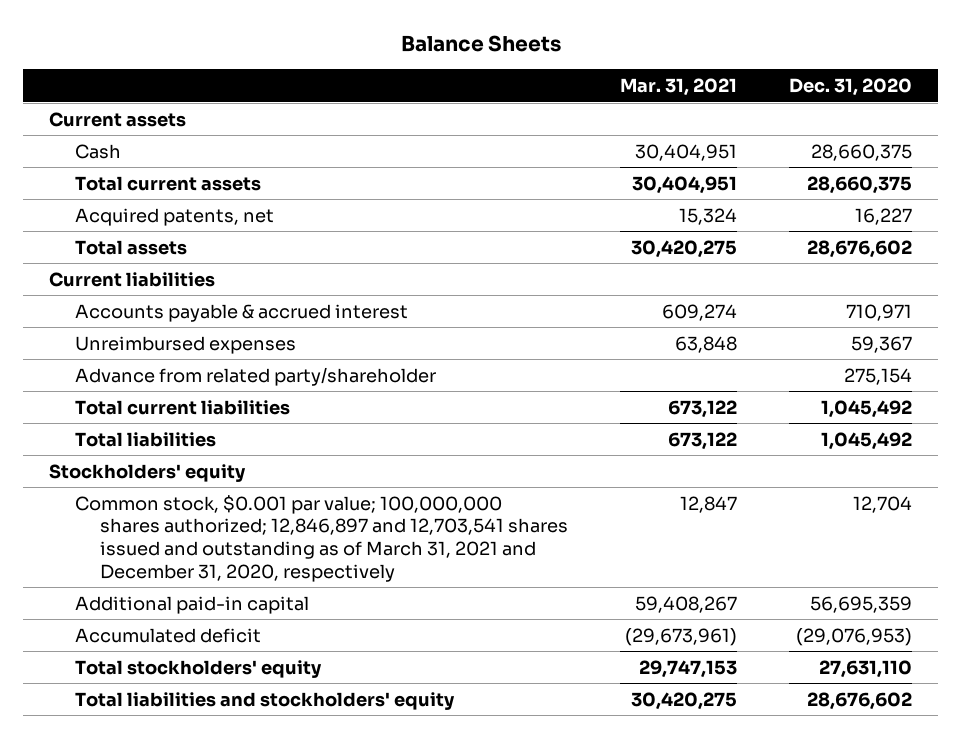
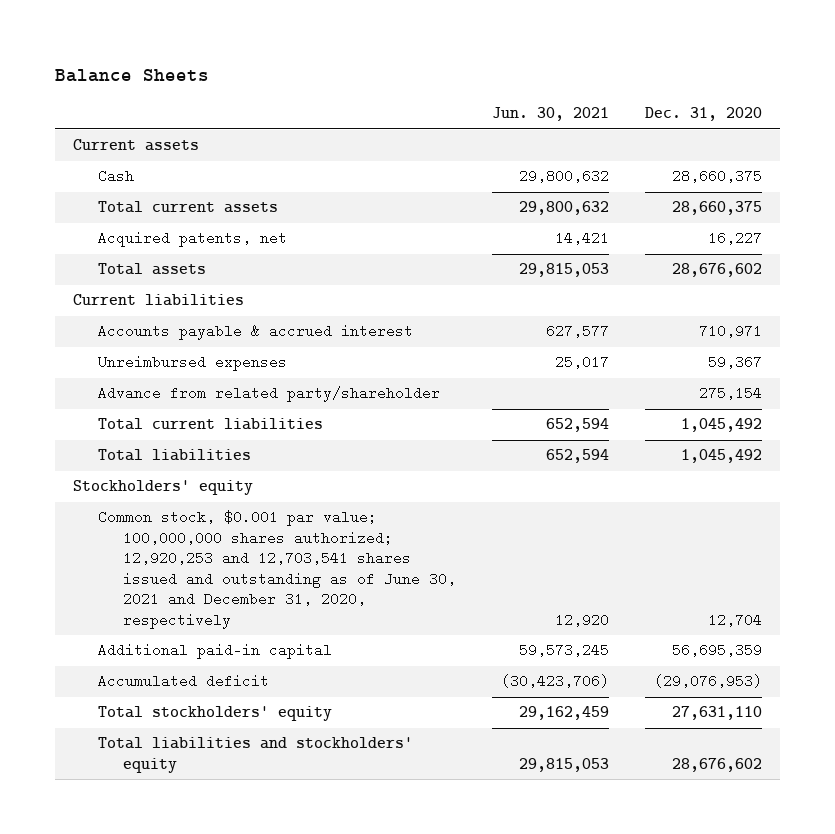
[620,77,738,96] Mar. 31, 2021 -> none
none -> [492,107,610,122] Jun. 30, 2021
[74,494,568,582] Common stock, $0.001 par value; 100,000,000 shares authorized; 12,846,897 and 12,703,541 shares issued and outstanding as of March 31, 2021 and December 31, 2020, respectively -> [98,510,457,629] Common stock, $0.001 par value; 100,000,000 shares authorized; 12,920,253 and 12,703,541 shares issued and outstanding as of June 30, 2021 and December 31, 2020, respectively

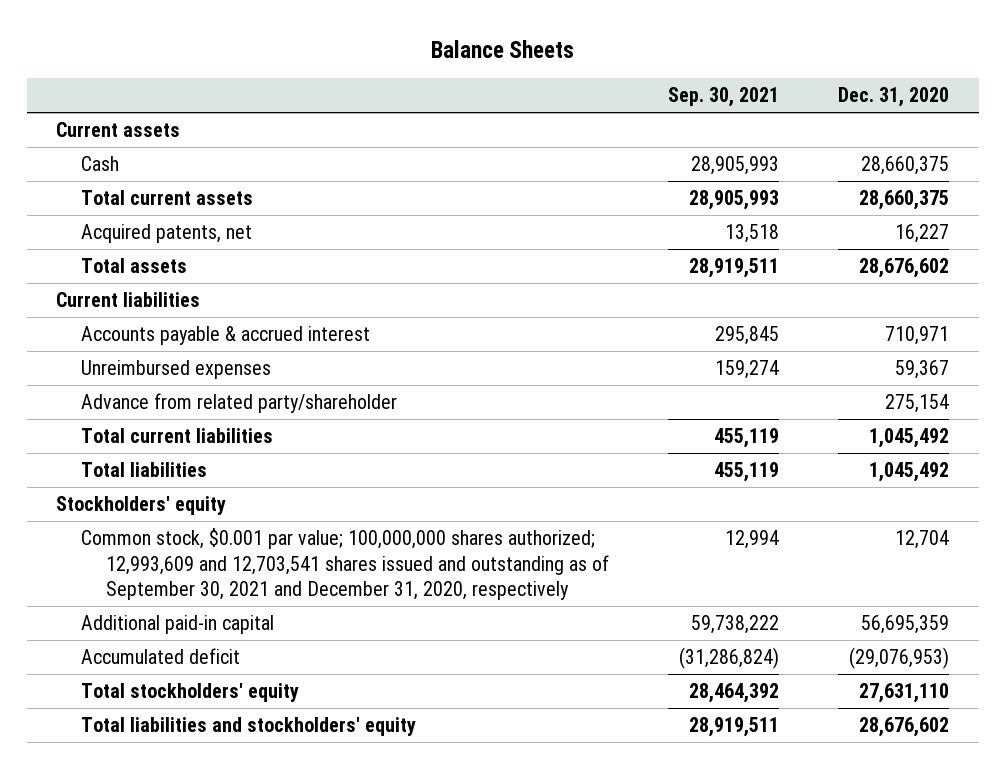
[492,107,610,122] Jun. 30, 2021 -> none
none -> [667,87,779,108] Sep. 30, 2021
[98,510,457,629] Common stock, $0.001 par value; 100,000,000 shares authorized; 12,920,253 and 12,703,541 shares issued and outstanding as of June 30, 2021 and December 31, 2020, respectively -> [80,528,609,601] Common stock, $0.001 par value; 100,000,000 shares authorized; 12,993,609 and 12,703,541 shares issued and outstanding as of September 30, 2021 and December 31, 2020, respectively

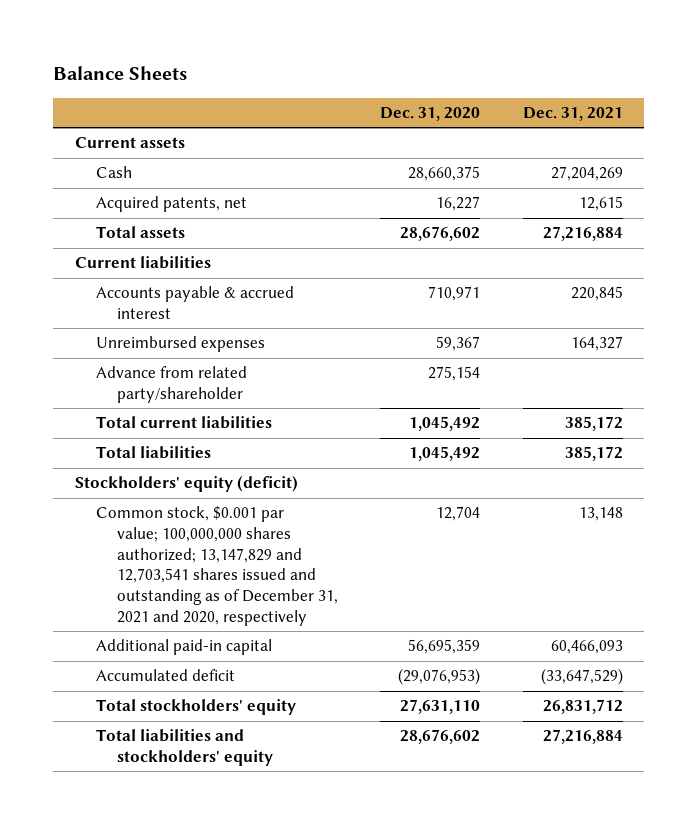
[667,87,779,108] Sep. 30, 2021 -> none
none -> [522,107,623,122] Dec. 31, 2021
[80,190,253,206] Total current assets -> none
[56,496,227,516] Stockholders' equity -> [74,475,298,493] Stockholders' equity (deficit)
[80,528,609,601] Common stock, $0.001 par value; 100,000,000 shares authorized; 12,993,609 and 12,703,541 shares issued and outstanding as of September 30, 2021 and December 31, 2020, respectively -> [95,506,338,626] Common stock, $0.001 par value; 100,000,000 shares authorized; 13,147,829 and 12,703,541 shares issued and outstanding as of December 31, 2021 and 2020, respectively

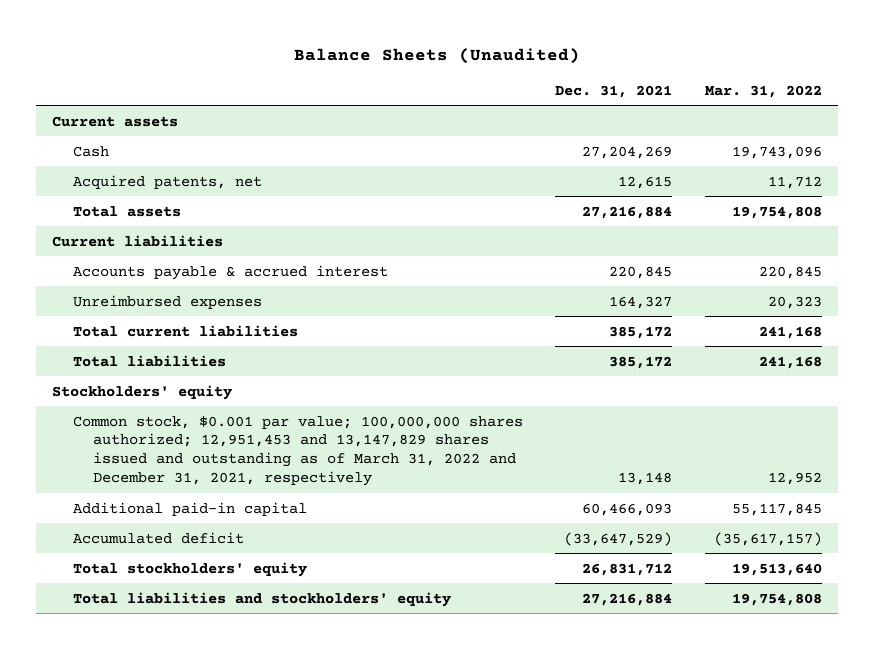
[53,66,188,81] Balance Sheets -> [293,47,580,64] Balance Sheets (Unaudited)
[380,107,481,122] Dec. 31, 2020 -> none
none -> [704,84,822,98] Mar. 31, 2022
[95,366,247,404] Advance from related party/shareholder -> none
[74,475,298,493] Stockholders' equity (deficit) -> [52,384,233,400] Stockholders' equity
[95,506,338,626] Common stock, $0.001 par value; 100,000,000 shares authorized; 13,147,829 and 12,703,541 shares issued and outstanding as of December 31, 2021 and 2020, respectively -> [72,415,523,486] Common stock, $0.001 par value; 100,000,000 shares authorized; 12,951,453 and 13,147,829 shares issued and outstanding as of March 31, 2022 and December 31, 2021, respectively

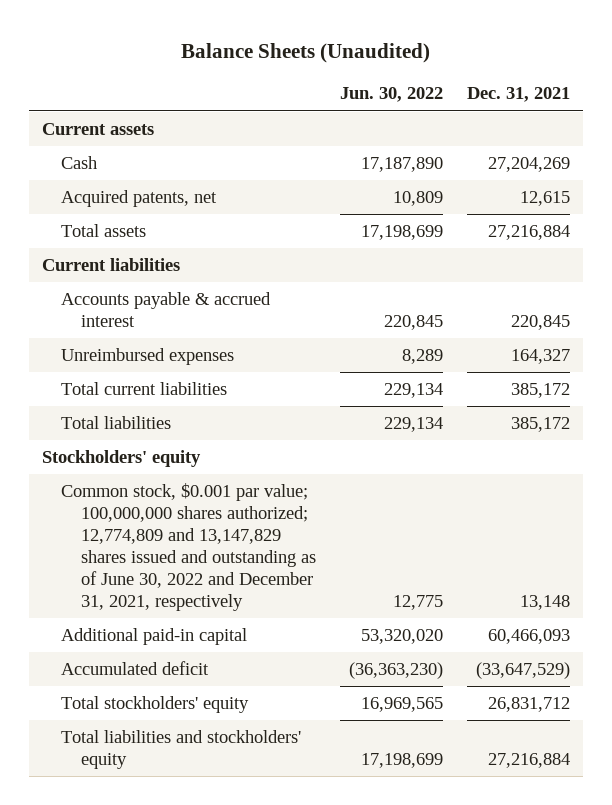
[704,84,822,98] Mar. 31, 2022 -> none
none -> [339,87,443,103] Jun. 30, 2022
[72,415,523,486] Common stock, $0.001 par value; 100,000,000 shares authorized; 12,951,453 and 13,147,829 shares issued and outstanding as of March 31, 2022 and December 31, 2021, respectively -> [61,483,316,611] Common stock, $0.001 par value; 100,000,000 shares authorized; 12,774,809 and 13,147,829 shares issued and outstanding as of June 30, 2022 and December 31, 2021, respectively

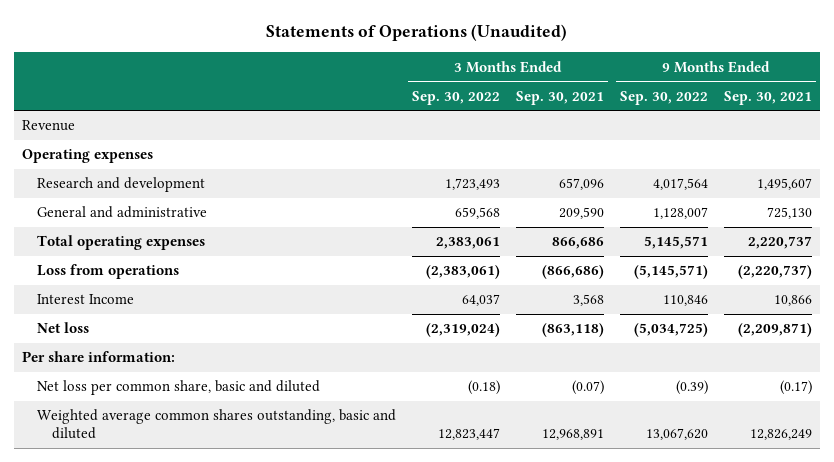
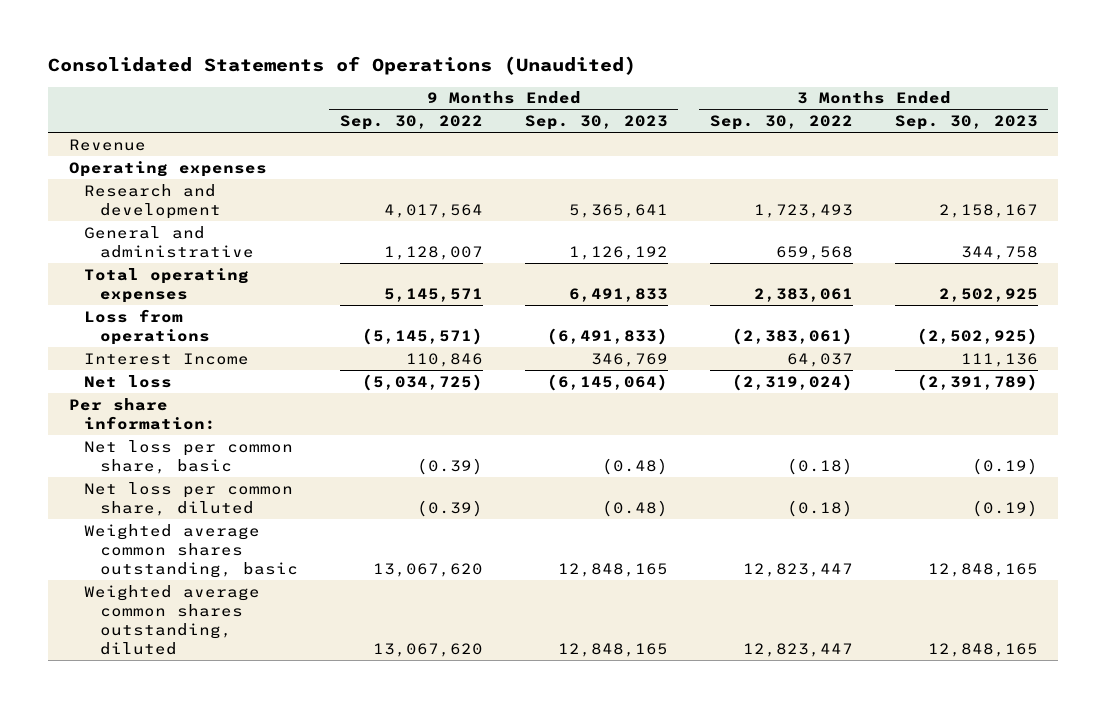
[266,24,568,42] Statements of Operations (Unaudited) -> [47,56,636,76] Consolidated Statements of Operations (Unaudited)
[516,90,605,105] Sep. 30, 2021 -> none
[724,90,813,105] Sep. 30, 2021 -> none
none -> [524,115,668,131] Sep. 30, 2023
none -> [894,115,1038,131] Sep. 30, 2023
[37,380,321,396] Net loss per common share, basic and diluted -> [84,439,294,474] Net loss per common share, basic
none -> [84,481,294,516] Net loss per common share, diluted
[37,409,397,439] Weighted average common shares outstanding, basic and diluted -> [84,523,298,578] Weighted average common shares outstanding, basic
none -> [84,584,261,655] Weighted average common shares outstanding, diluted

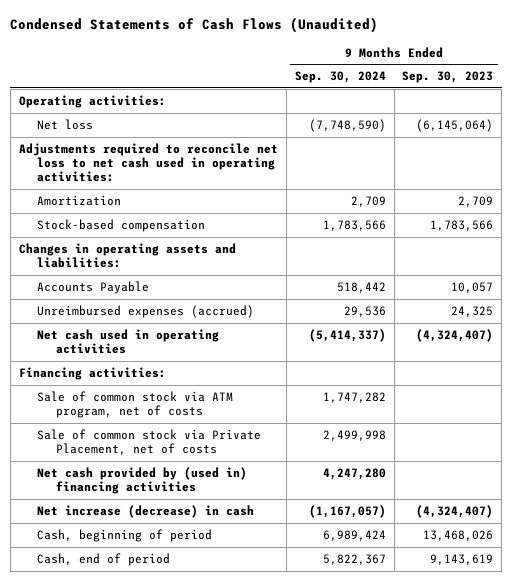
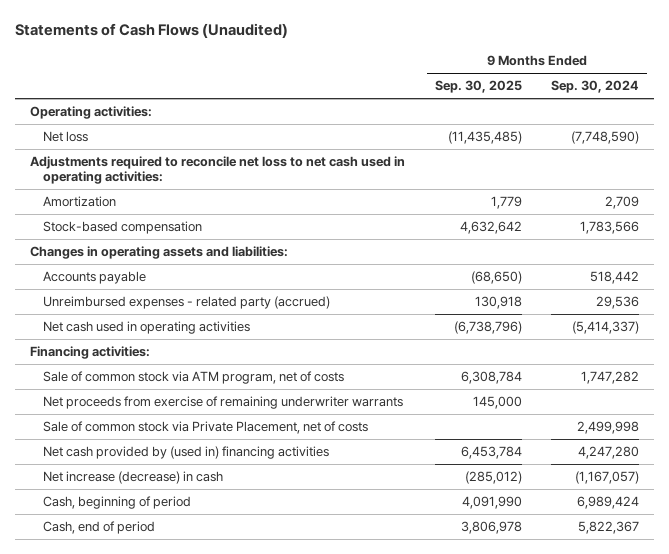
[10,16,379,33] Condensed Statements of Cash Flows (Unaudited) -> [15,23,289,39] Statements of Cash Flows (Unaudited)
[402,71,494,84] Sep. 30, 2023 -> none
none -> [434,80,522,94] Sep. 30, 2025
[37,280,150,294] Accounts Payable -> [42,271,146,285] Accounts payable
[37,304,255,318] Unreimbursed expenses (accrued) -> [42,296,330,310] Unreimbursed expenses - related party (accrued)
none -> [42,396,403,410] Net proceeds from exercise of remaining underwriter warrants

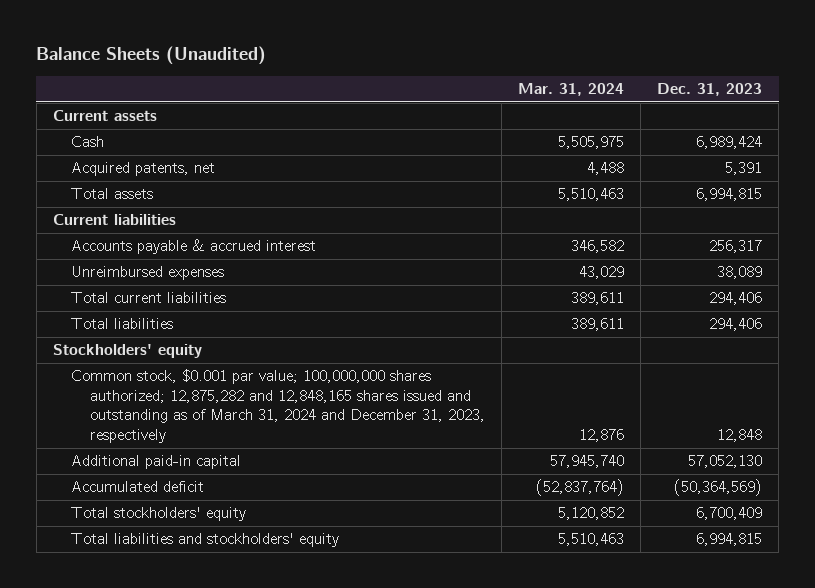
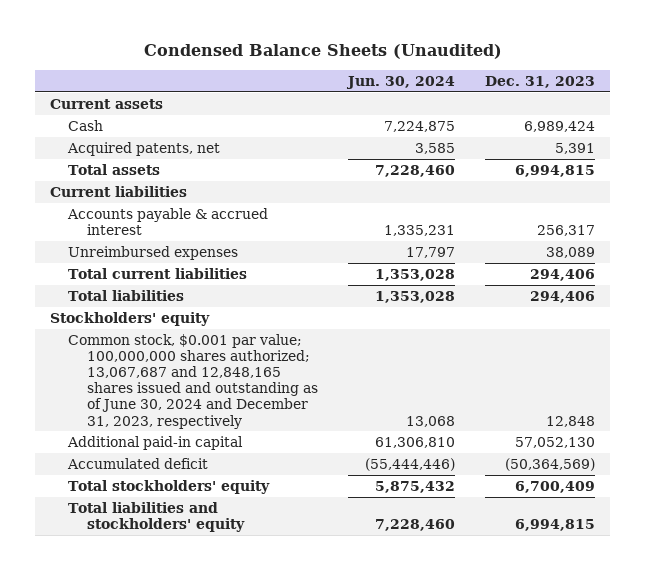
[36,46,267,66] Balance Sheets (Unaudited) -> [143,44,502,60] Condensed Balance Sheets (Unaudited)
[518,82,625,96] Mar. 31, 2024 -> none
none -> [345,75,455,89] Jun. 30, 2024
[71,369,486,444] Common stock, $0.001 par value; 100,000,000 shares authorized; 12,875,282 and 12,848,165 shares issued and outstanding as of March 31, 2024 and December 31, 2023, respectively -> [68,333,318,429] Common stock, $0.001 par value; 100,000,000 shares authorized; 13,067,687 and 12,848,165 shares issued and outstanding as of June 30, 2024 and December 31, 2023, respectively

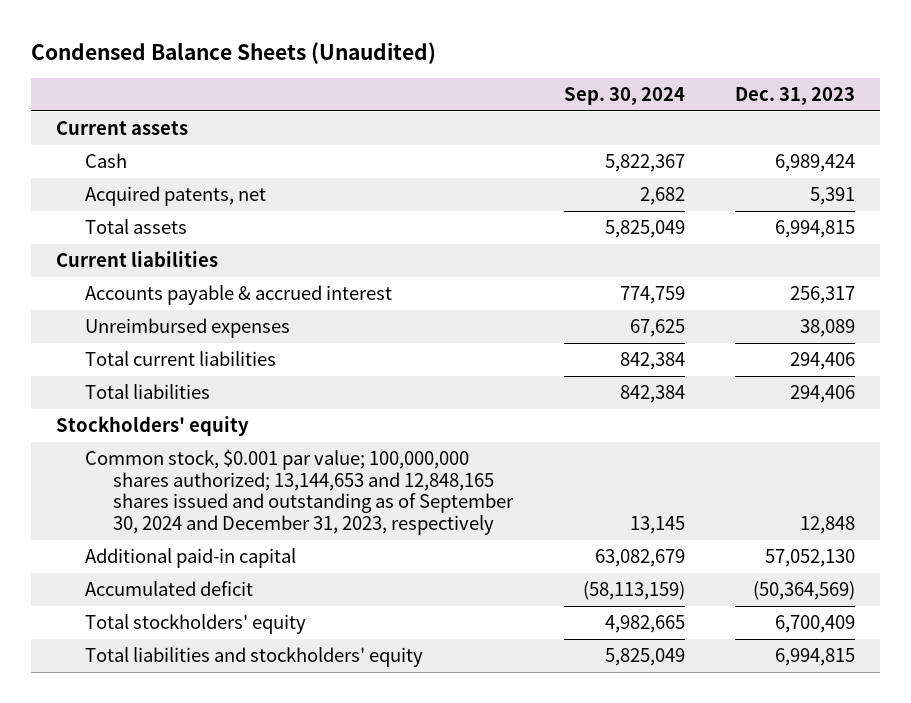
[345,75,455,89] Jun. 30, 2024 -> none
none -> [563,87,685,106] Sep. 30, 2024
[68,333,318,429] Common stock, $0.001 par value; 100,000,000 shares authorized; 13,067,687 and 12,848,165 shares issued and outstanding as of June 30, 2024 and December 31, 2023, respectively -> [84,449,515,535] Common stock, $0.001 par value; 100,000,000 shares authorized; 13,144,653 and 12,848,165 shares issued and outstanding as of September 30, 2024 and December 31, 2023, respectively

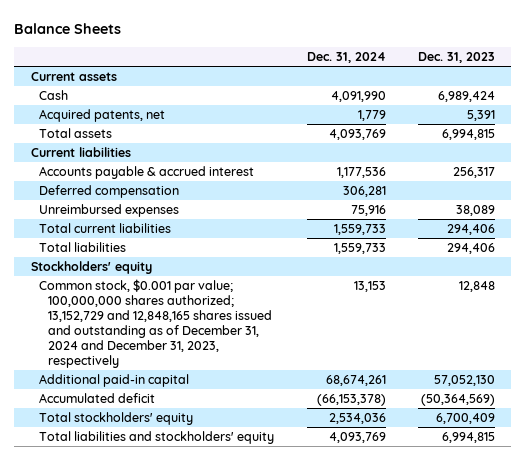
[30,41,436,64] Condensed Balance Sheets (Unaudited) -> [14,23,122,35] Balance Sheets
[563,87,685,106] Sep. 30, 2024 -> none
none -> [306,51,386,63] Dec. 31, 2024
none -> [39,185,180,199] Deferred compensation
[84,449,515,535] Common stock, $0.001 par value; 100,000,000 shares authorized; 13,144,653 and 12,848,165 shares issued and outstanding as of September 30, 2024 and December 31, 2023, respectively -> [39,279,273,369] Common stock, $0.001 par value; 100,000,000 shares authorized; 13,152,729 and 12,848,165 shares issued and outstanding as of December 31, 2024 and December 31, 2023, respectively

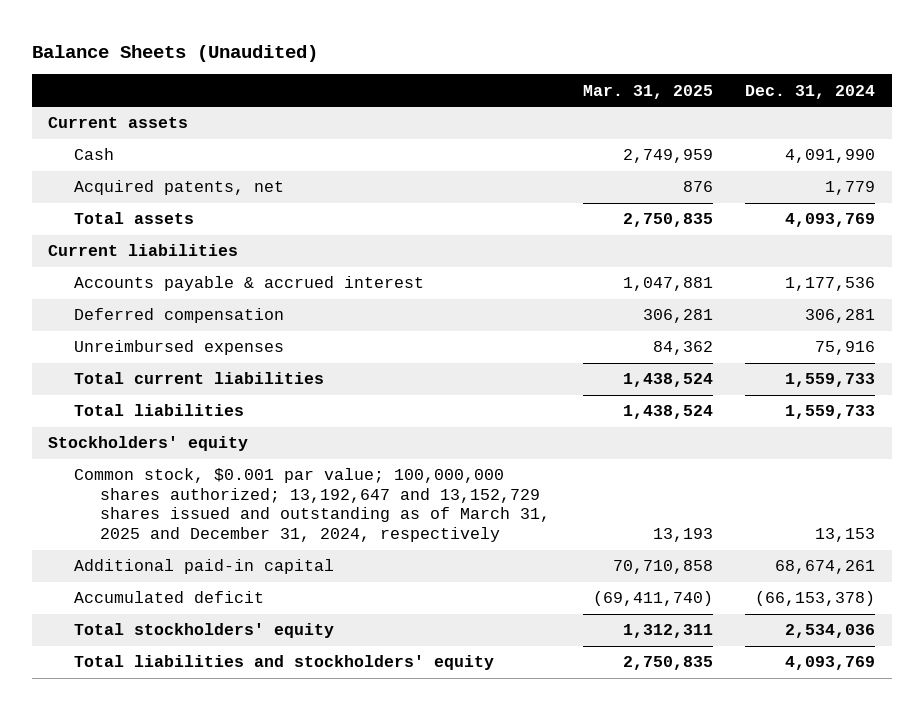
[14,23,122,35] Balance Sheets -> [31,44,318,62] Balance Sheets (Unaudited)
[418,51,496,63] Dec. 31, 2023 -> none
none -> [582,84,713,99] Mar. 31, 2025
[39,279,273,369] Common stock, $0.001 par value; 100,000,000 shares authorized; 13,152,729 and 12,848,165 shares issued and outstanding as of December 31, 2024 and December 31, 2023, respectively -> [74,468,550,543] Common stock, $0.001 par value; 100,000,000 shares authorized; 13,192,647 and 13,152,729 shares issued and outstanding as of March 31, 2025 and December 31, 2024, respectively

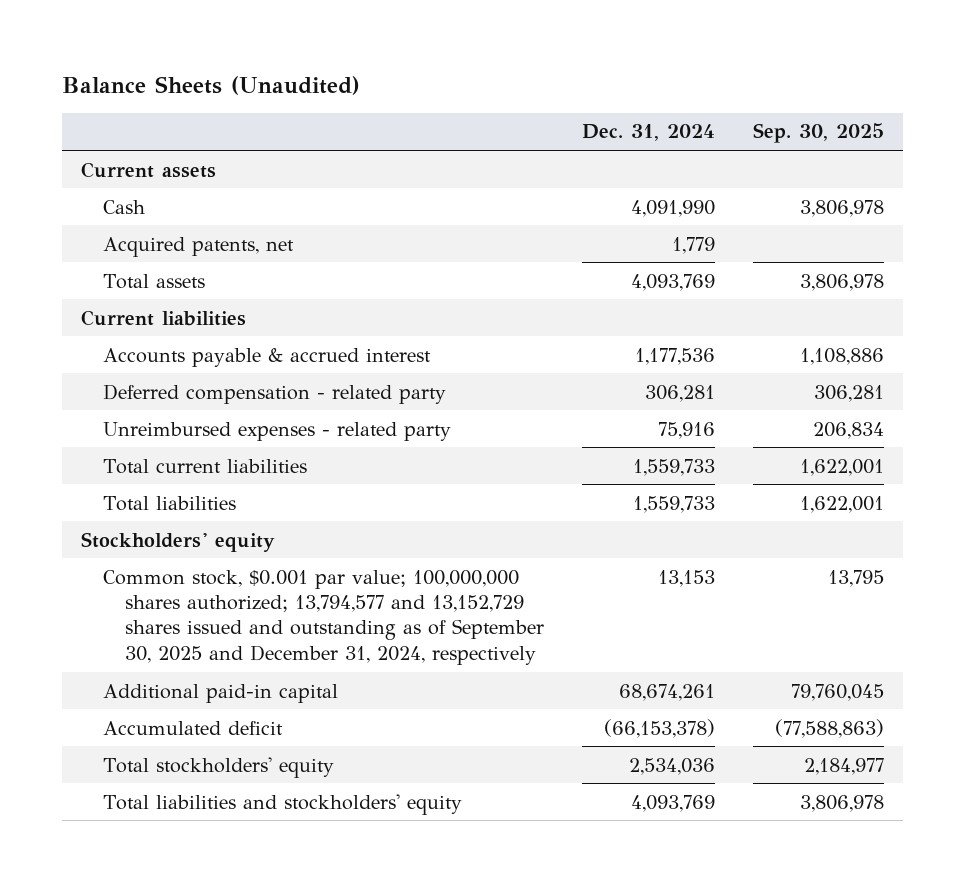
[582,84,713,99] Mar. 31, 2025 -> none
none -> [752,123,884,144] Sep. 30, 2025
[74,308,285,324] Deferred compensation -> [103,383,447,404] Deferred compensation - related party
[74,340,285,356] Unreimbursed expenses -> [103,421,452,441] Unreimbursed expenses - related party
[74,468,550,543] Common stock, $0.001 par value; 100,000,000 shares authorized; 13,192,647 and 13,152,729 shares issued and outstanding as of March 31, 2025 and December 31, 2024, respectively -> [103,569,545,665] Common stock, $0.001 par value; 100,000,000 shares authorized; 13,794,577 and 13,152,729 shares issued and outstanding as of September 30, 2025 and December 31, 2024, respectively

